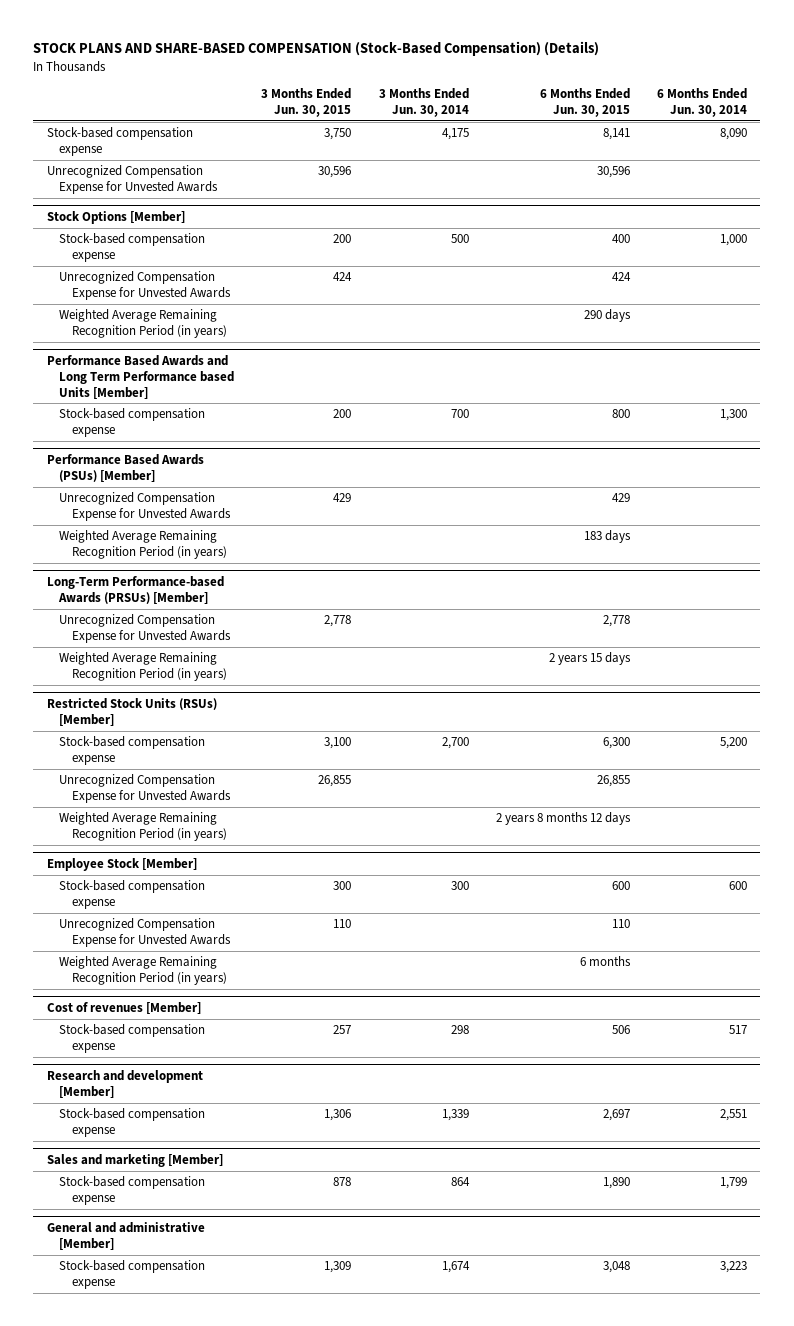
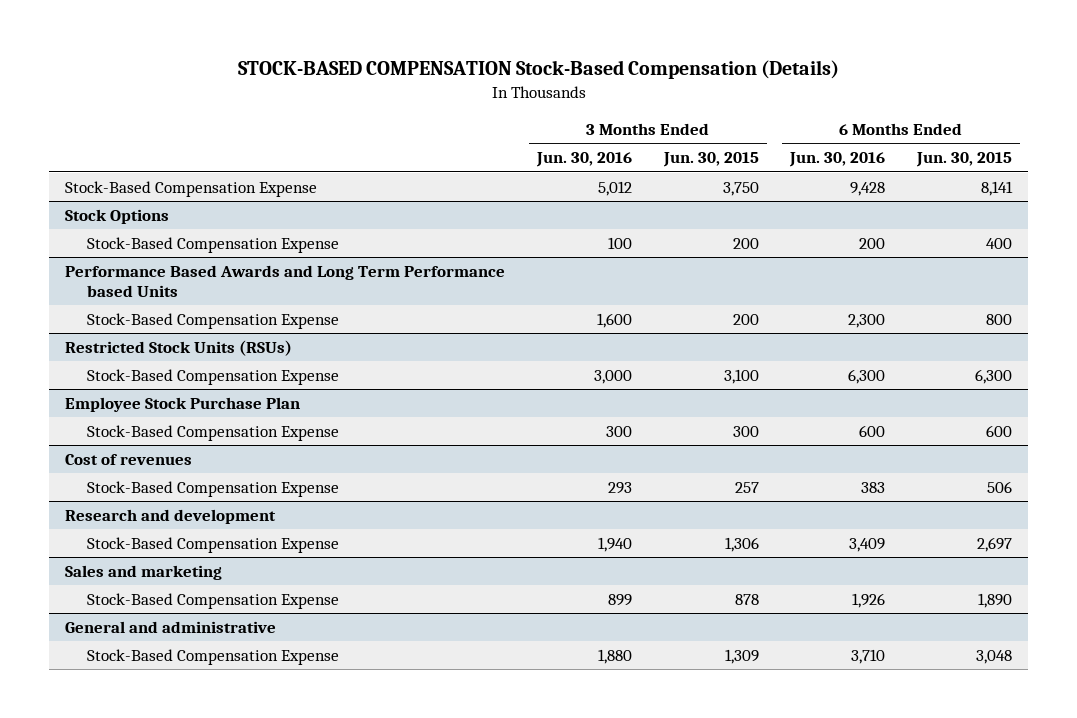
[33,41,600,57] STOCK PLANS AND SHARE-BASED COMPENSATION (Stock-Based Compensation) (Details) -> [237,60,839,80] STOCK-BASED COMPENSATION Stock-Based Compensation (Details)
[378,88,469,118] 3 Months Ended Jun. 30, 2014 -> none
[656,88,747,118] 6 Months Ended Jun. 30, 2014 -> none
none -> [535,152,632,168] Jun. 30, 2016
none -> [789,152,886,168] Jun. 30, 2016
[46,165,219,194] Unrecognized Compensation Expense for Unvested Awards -> none
[59,271,231,300] Unrecognized Compensation Expense for Unvested Awards -> none
[59,309,227,338] Weighted Average Remaining Recognition Period (in years) -> none
[46,454,204,482] Performance Based Awards (PSUs) [Member] -> none
[59,492,231,521] Unrecognized Compensation Expense for Unvested Awards -> none
[59,530,227,559] Weighted Average Remaining Recognition Period (in years) -> none
[46,576,224,604] Long-Term Performance-based Awards (PRSUs) [Member] -> none
[59,614,231,643] Unrecognized Compensation Expense for Unvested Awards -> none
[59,652,227,681] Weighted Average Remaining Recognition Period (in years) -> none
[59,774,231,803] Unrecognized Compensation Expense for Unvested Awards -> none
[59,812,227,841] Weighted Average Remaining Recognition Period (in years) -> none
[59,918,231,947] Unrecognized Compensation Expense for Unvested Awards -> none
[59,956,227,985] Weighted Average Remaining Recognition Period (in years) -> none
[46,127,193,156] Stock-based compensation expense -> [64,180,317,197] Stock-Based Compensation Expense
[46,211,185,225] Stock Options [Member] -> [64,208,169,224] Stock Options
[59,233,206,262] Stock-based compensation expense -> [86,236,339,253] Stock-Based Compensation Expense
[46,355,235,399] Performance Based Awards and Long Term Performance based Units [Member] -> [64,264,505,297] Performance Based Awards and Long Term Performance based Units
[59,408,206,437] Stock-based compensation expense -> [86,312,339,329] Stock-Based Compensation Expense
[46,698,217,726] Restricted Stock Units (RSUs) [Member] -> [64,339,292,356] Restricted Stock Units (RSUs)
[59,736,206,765] Stock-based compensation expense -> [86,368,339,385] Stock-Based Compensation Expense
[46,858,197,872] Employee Stock [Member] -> [64,396,300,412] Employee Stock Purchase Plan
[59,880,206,909] Stock-based compensation expense -> [86,424,339,441] Stock-Based Compensation Expense
[46,1002,201,1015] Cost of revenues [Member] -> [64,453,192,465] Cost of revenues
[59,1024,206,1053] Stock-based compensation expense -> [86,480,339,497] Stock-Based Compensation Expense
[46,1070,203,1098] Research and development [Member] -> [64,508,276,524] Research and development
[59,1108,206,1137] Stock-based compensation expense -> [86,536,339,553] Stock-Based Compensation Expense
[46,1154,223,1168] Sales and marketing [Member] -> [64,564,222,580] Sales and marketing
[59,1176,206,1205] Stock-based compensation expense -> [86,592,339,609] Stock-Based Compensation Expense
[46,1222,205,1250] General and administrative [Member] -> [64,620,276,633] General and administrative
[59,1260,206,1289] Stock-based compensation expense -> [86,648,339,665] Stock-Based Compensation Expense

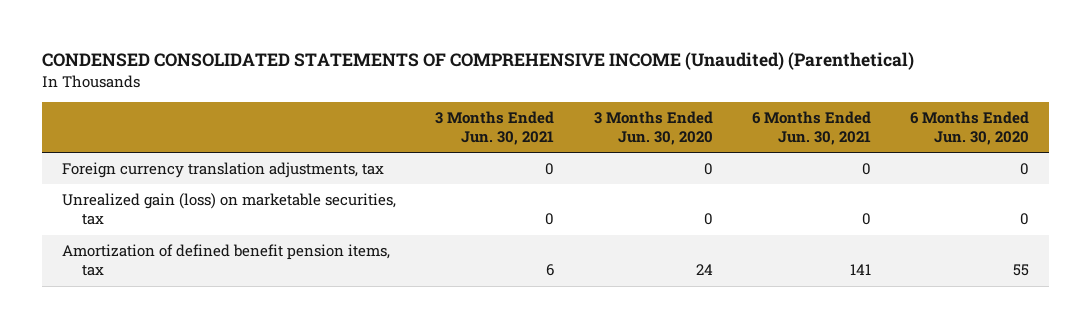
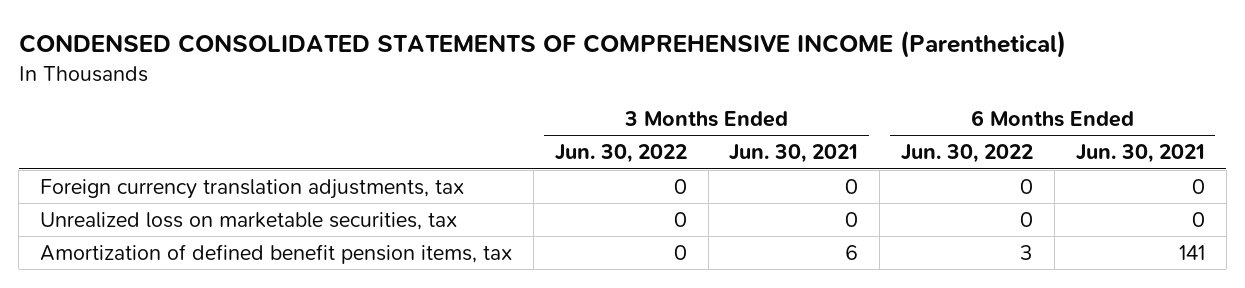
[42,52,915,71] CONDENSED CONSOLIDATED STATEMENTS OF COMPREHENSIVE INCOME (Unaudited) (Parenthetical) -> [18,29,1066,58] CONDENSED CONSOLIDATED STATEMENTS OF COMPREHENSIVE INCOME (Parenthetical)
[593,110,713,146] 3 Months Ended Jun. 30, 2020 -> none
[909,110,1029,146] 6 Months Ended Jun. 30, 2020 -> none
none -> [554,144,687,164] Jun. 30, 2022
none -> [901,144,1034,164] Jun. 30, 2022
[62,192,397,226] Unrealized gain (loss) on marketable securities, tax -> [40,211,458,230] Unrealized loss on marketable securities, tax

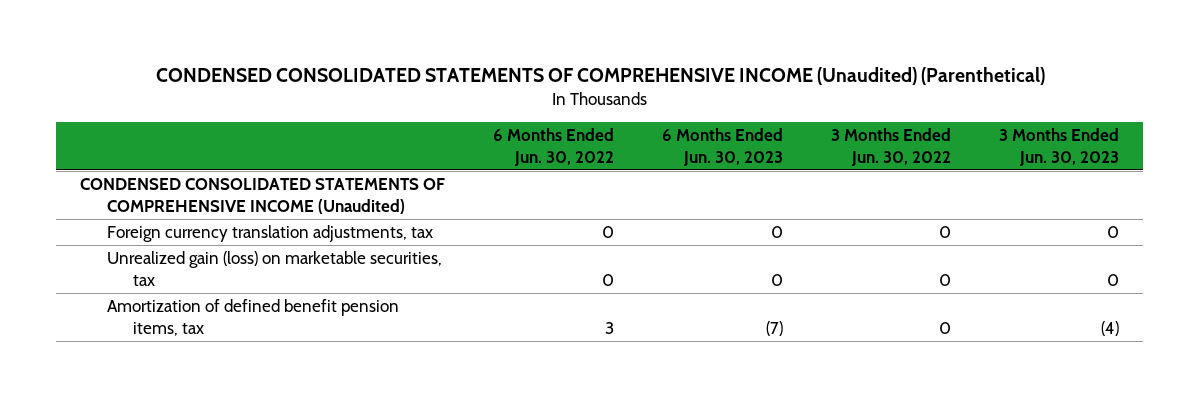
[18,29,1066,58] CONDENSED CONSOLIDATED STATEMENTS OF COMPREHENSIVE INCOME (Parenthetical) -> [155,67,1045,86] CONDENSED CONSOLIDATED STATEMENTS OF COMPREHENSIVE INCOME (Unaudited) (Parenthetical)
[729,144,859,164] Jun. 30, 2021 -> none
[1075,144,1205,164] Jun. 30, 2021 -> none
none -> [662,128,784,166] 6 Months Ended Jun. 30, 2023
none -> [999,128,1120,166] 3 Months Ended Jun. 30, 2023
none -> [80,178,446,214] CONDENSED CONSOLIDATED STATEMENTS OF COMPREHENSIVE INCOME (Unaudited)
[40,211,458,230] Unrealized loss on marketable securities, tax -> [106,251,442,286] Unrealized gain (loss) on marketable securities, tax

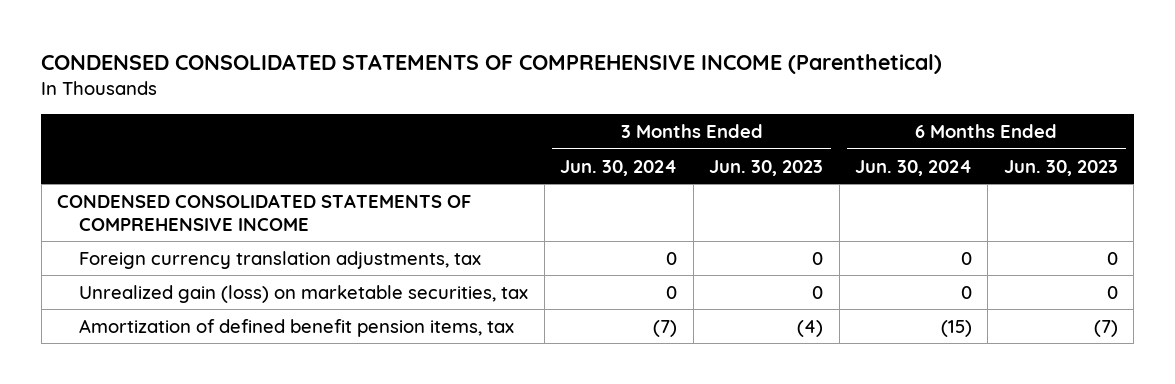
[155,67,1045,86] CONDENSED CONSOLIDATED STATEMENTS OF COMPREHENSIVE INCOME (Unaudited) (Parenthetical) -> [41,54,943,75] CONDENSED CONSOLIDATED STATEMENTS OF COMPREHENSIVE INCOME (Parenthetical)
[493,128,615,166] 6 Months Ended Jun. 30, 2022 -> none
[831,128,952,166] 3 Months Ended Jun. 30, 2022 -> none
none -> [560,159,678,176] Jun. 30, 2024
none -> [855,159,973,176] Jun. 30, 2024
[80,178,446,214] CONDENSED CONSOLIDATED STATEMENTS OF COMPREHENSIVE INCOME (Unaudited) -> [57,193,472,231] CONDENSED CONSOLIDATED STATEMENTS OF COMPREHENSIVE INCOME

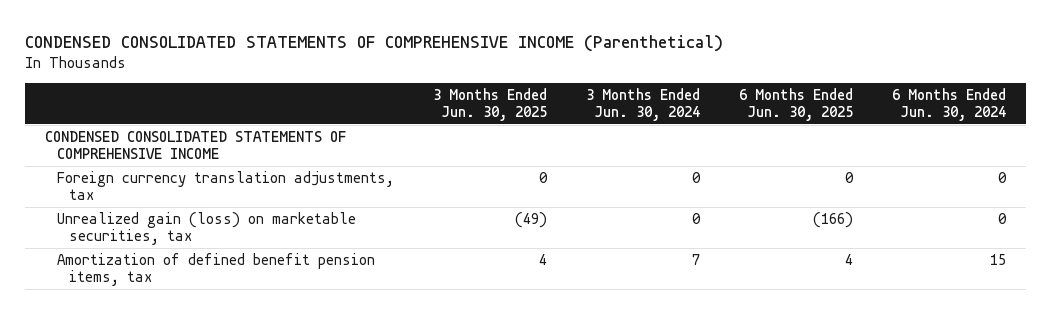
[709,159,824,176] Jun. 30, 2023 -> none
[1003,159,1118,176] Jun. 30, 2023 -> none
none -> [432,88,547,122] 3 Months Ended Jun. 30, 2025
none -> [738,88,853,122] 6 Months Ended Jun. 30, 2025
[653,319,678,337] (7) -> [691,253,700,265] 7
[941,319,973,337] (15) -> [990,253,1007,265] 15

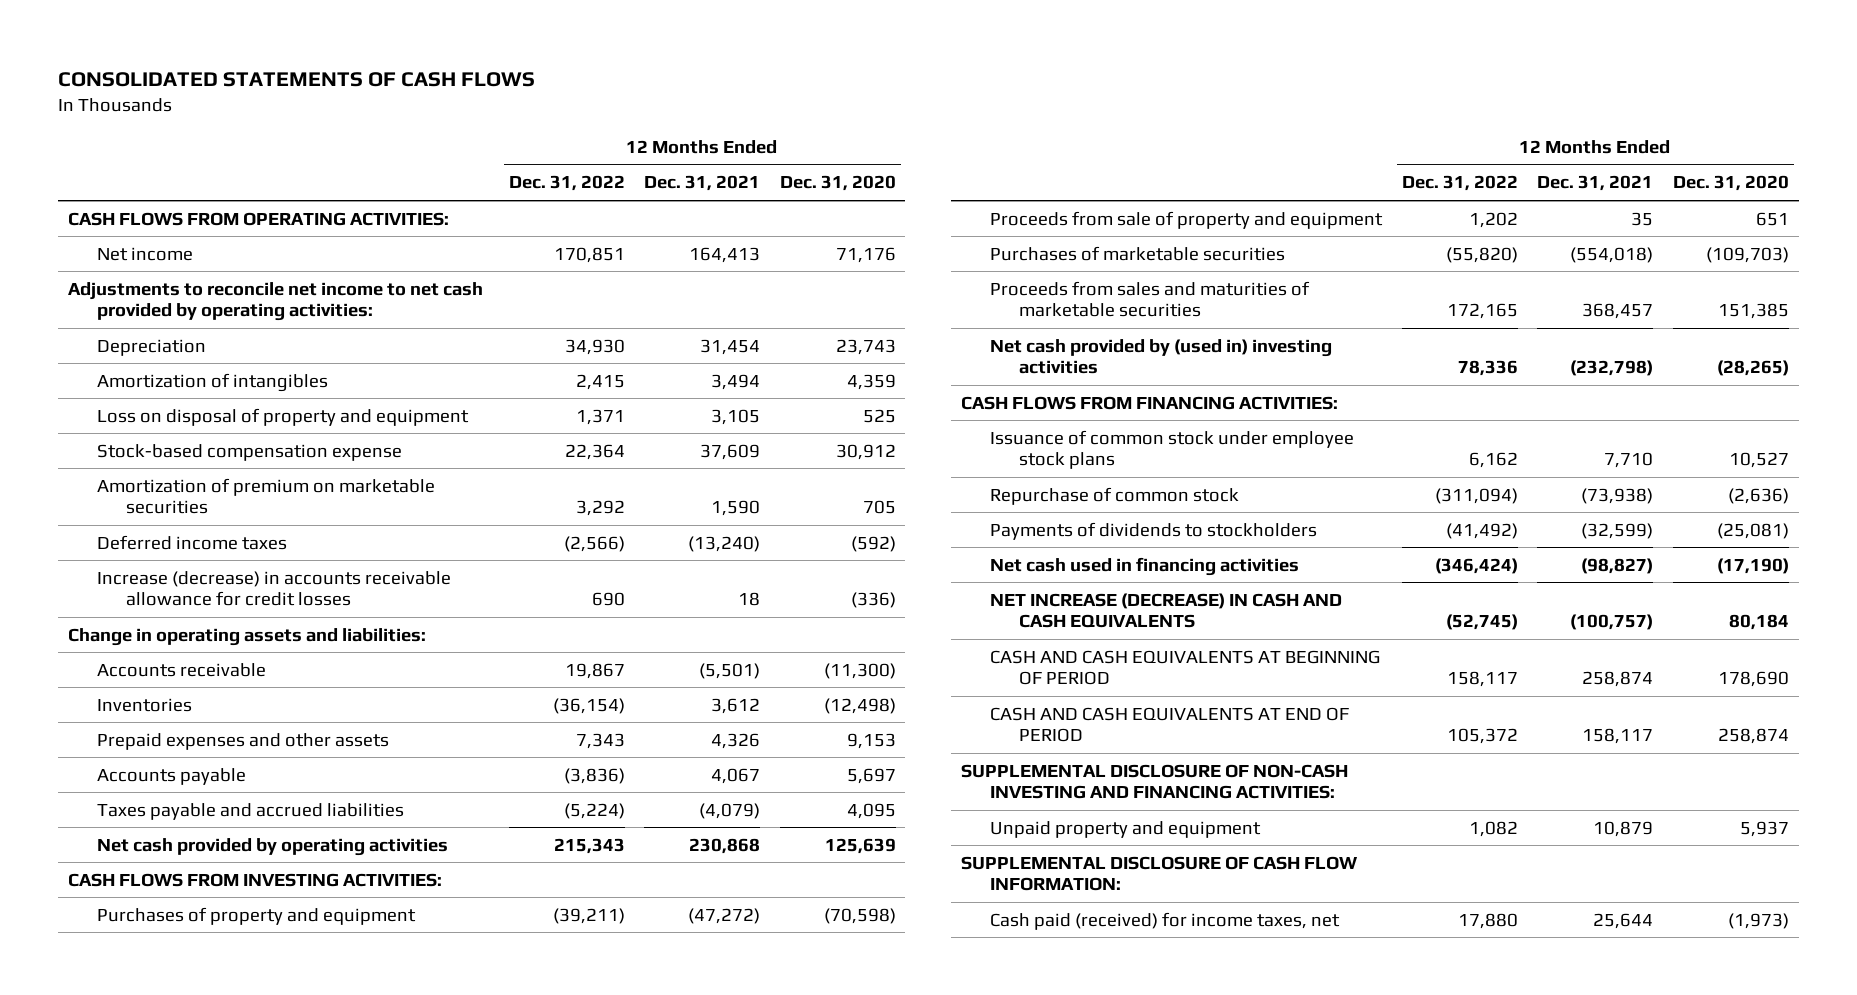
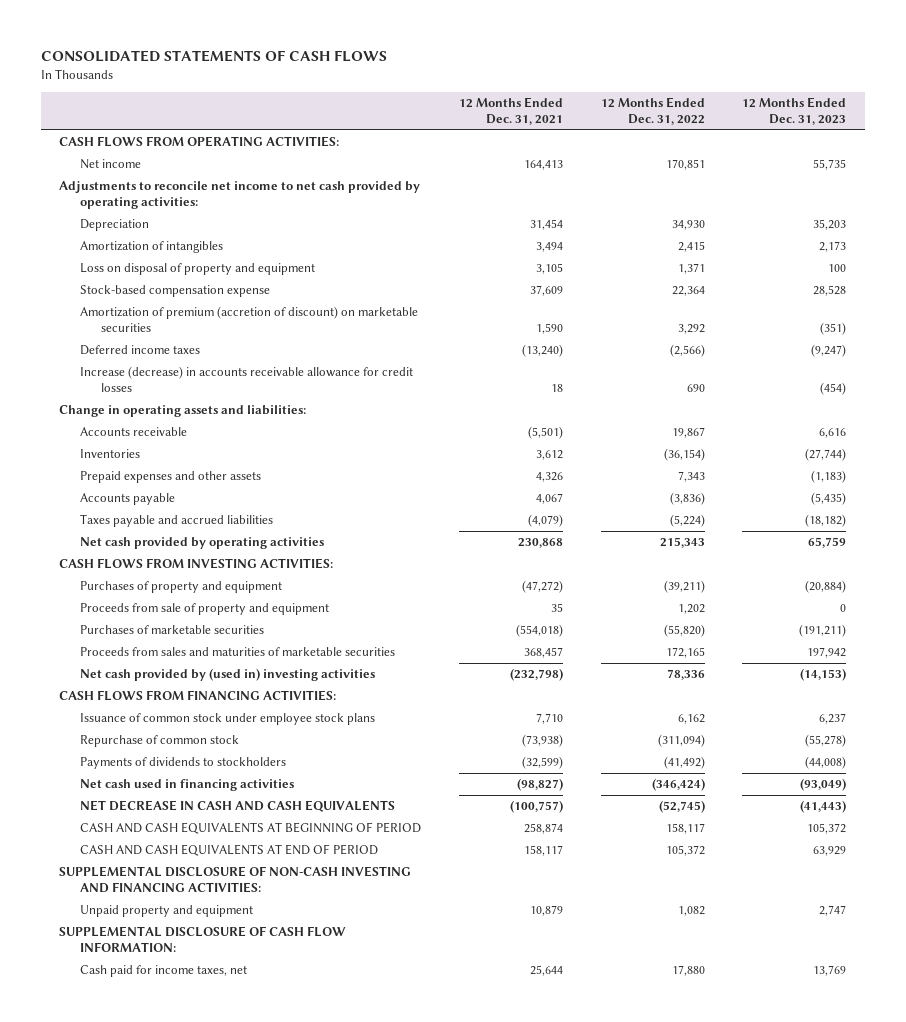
[779,175,896,192] Dec. 31, 2020 -> none
none -> [742,97,847,125] 12 Months Ended Dec. 31, 2023
[97,477,436,515] Amortization of premium on marketable securities -> [80,306,419,333] Amortization of premium (accretion of discount) on marketable securities
[990,592,1343,629] NET INCREASE (DECREASE) IN CASH AND CASH EQUIVALENTS -> [80,800,396,813] NET DECREASE IN CASH AND CASH EQUIVALENTS
[990,911,1341,930] Cash paid (received) for income taxes, net -> [80,965,248,978] Cash paid for income taxes, net

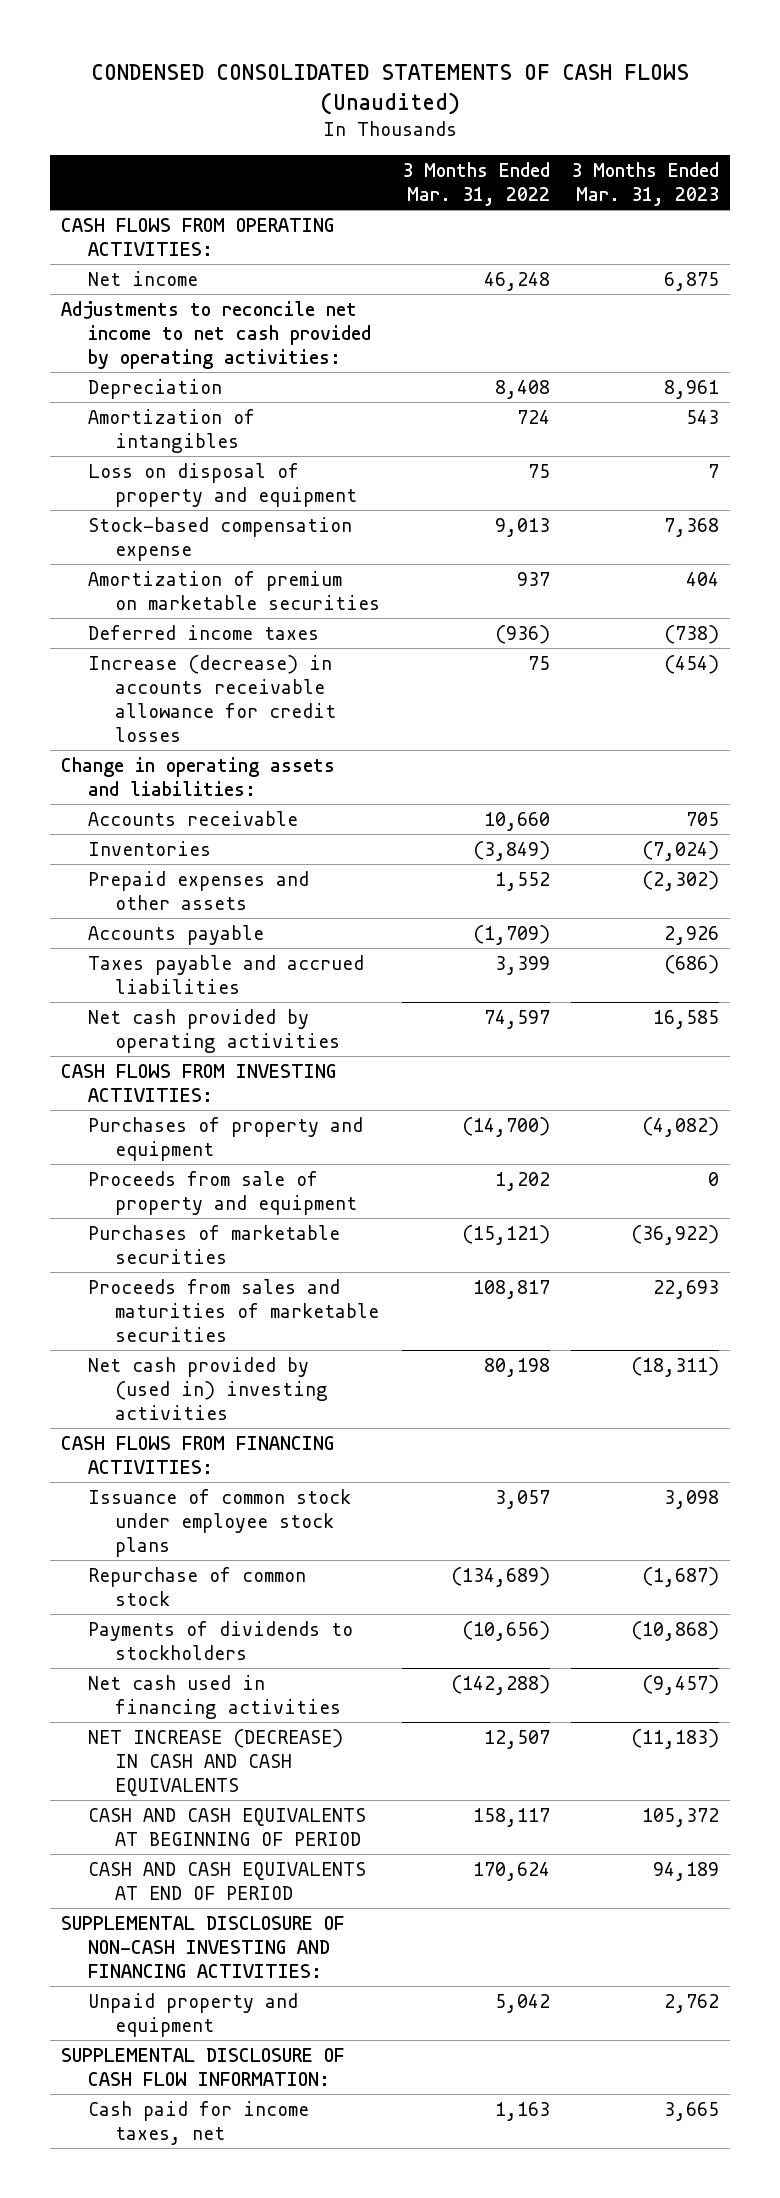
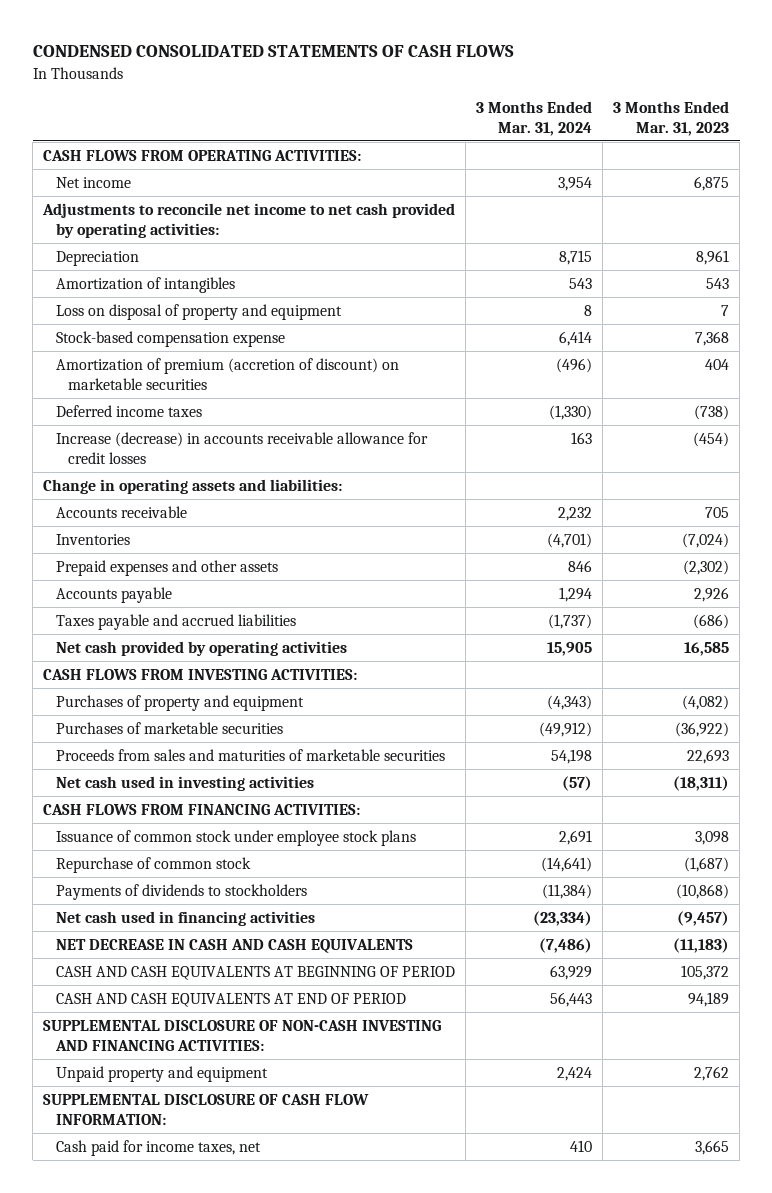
[91,63,690,115] CONDENSED CONSOLIDATED STATEMENTS OF CASH FLOWS (Unaudited) -> [32,45,514,58] CONDENSED CONSOLIDATED STATEMENTS OF CASH FLOWS
[401,161,550,206] 3 Months Ended Mar. 31, 2022 -> none
none -> [476,101,593,137] 3 Months Ended Mar. 31, 2024
[87,570,381,610] Amortization of premium on marketable securities -> [55,357,399,390] Amortization of premium (accretion of discount) on marketable securities
[87,1170,358,1215] Proceeds from sale of property and equipment -> none
[87,1356,329,1420] Net cash provided by (used in) investing activities -> [55,775,314,791] Net cash used in investing activities
[87,1728,343,1796] NET INCREASE (DECREASE) IN CASH AND CASH EQUIVALENTS -> [55,938,413,953] NET DECREASE IN CASH AND CASH EQUIVALENTS

